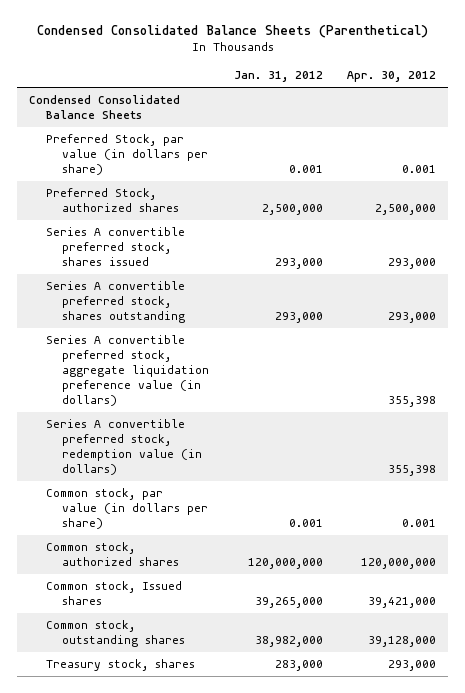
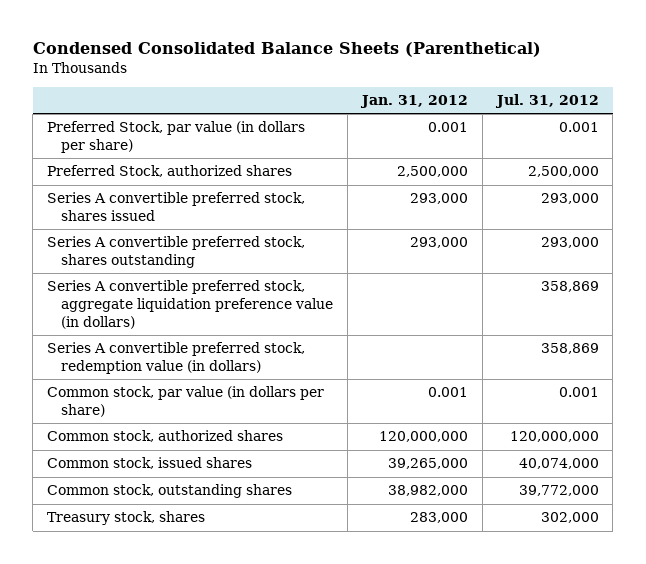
[347,71,437,83] Apr. 30, 2012 -> none
none -> [494,94,599,109] Jul. 31, 2012
[28,95,180,120] Condensed Consolidated Balance Sheets -> none
[45,581,182,606] Common stock, Issued shares -> [47,457,253,470] Common stock, issued shares

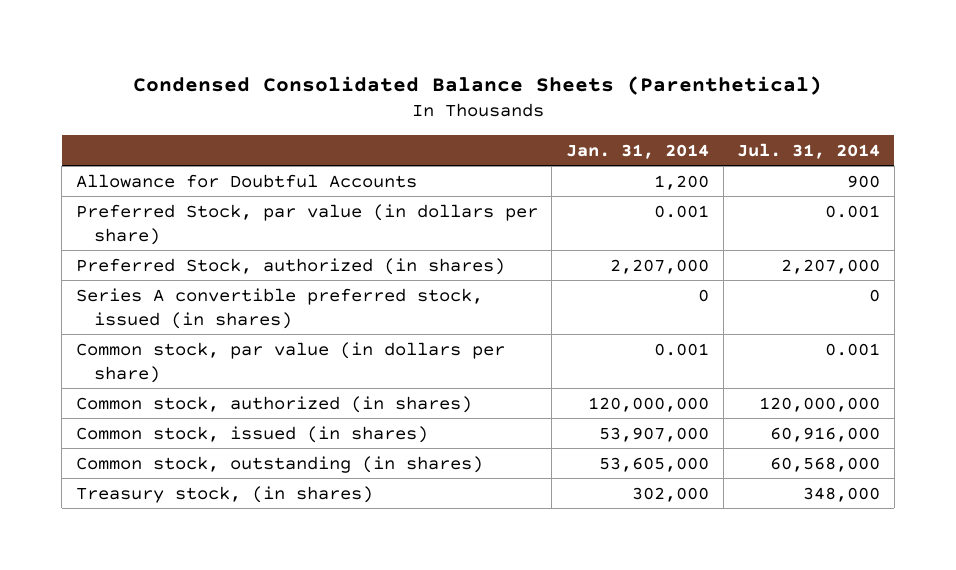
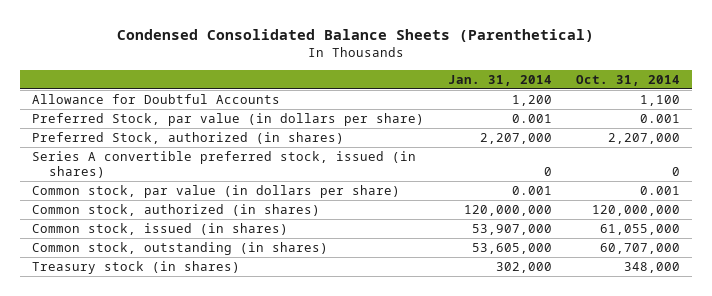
[737,142,881,159] Jul. 31, 2014 -> none
none -> [575,74,680,86] Oct. 31, 2014
[75,485,373,503] Treasury stock, (in shares) -> [32,260,241,274] Treasury stock (in shares)

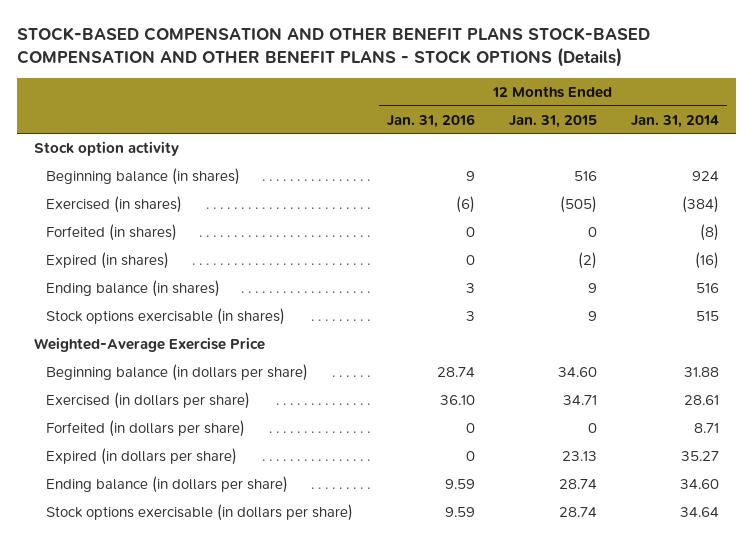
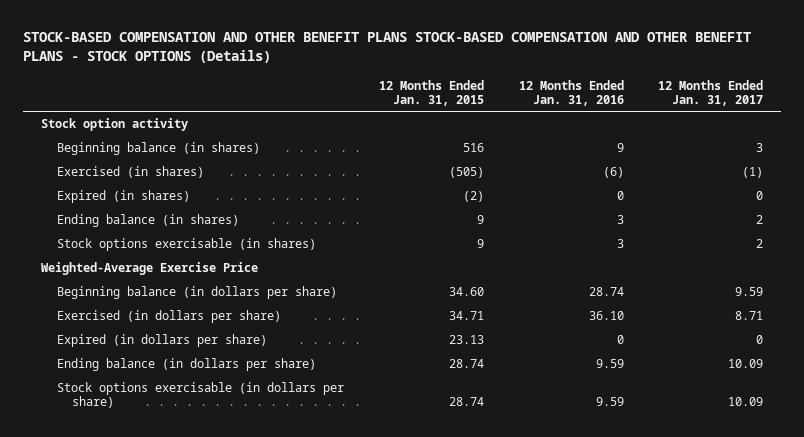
[630,114,719,128] Jan. 31, 2014 -> none
none -> [658,79,764,106] 12 Months Ended Jan. 31, 2017
[46,223,178,241] Forfeited (in shares) -> none
[46,419,246,437] Forfeited (in dollars per share) -> none

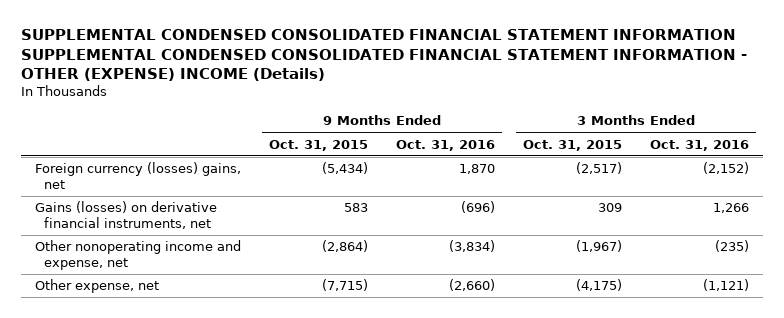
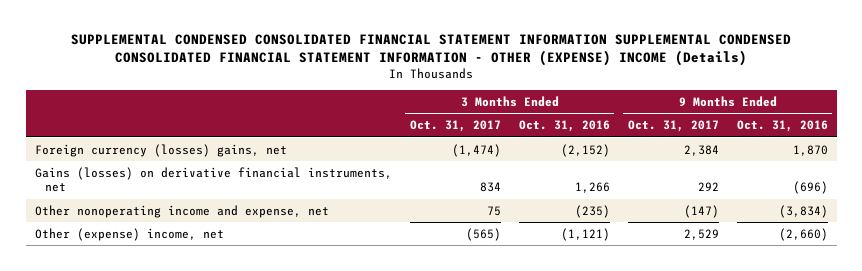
[268,139,368,151] Oct. 31, 2015 -> none
[522,139,622,151] Oct. 31, 2015 -> none
none -> [409,120,501,133] Oct. 31, 2017
none -> [627,120,719,133] Oct. 31, 2017
[34,279,159,294] Other expense, net -> [34,227,224,241] Other (expense) income, net

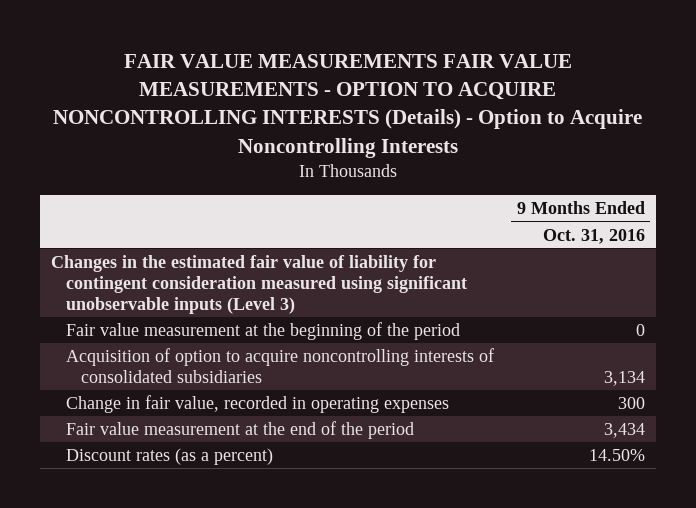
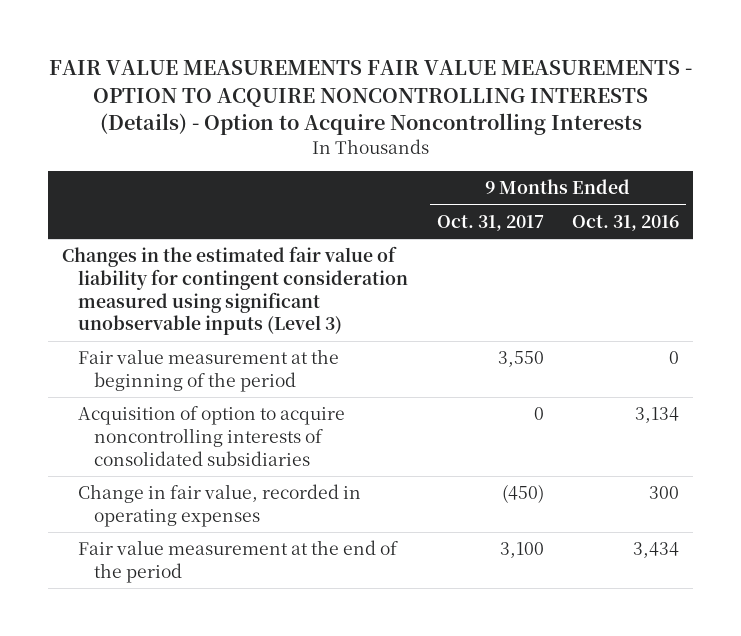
none -> [436,214,544,231] Oct. 31, 2017
[66,448,274,466] Discount rates (as a percent) -> none

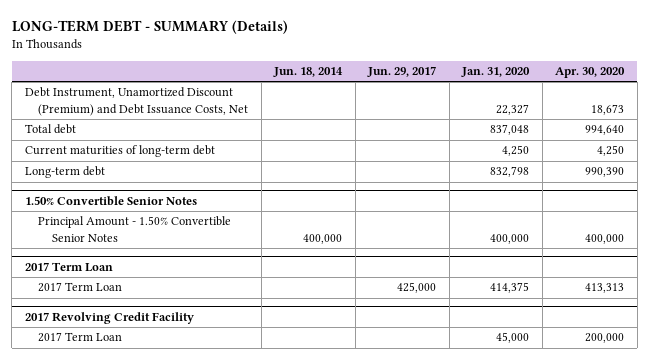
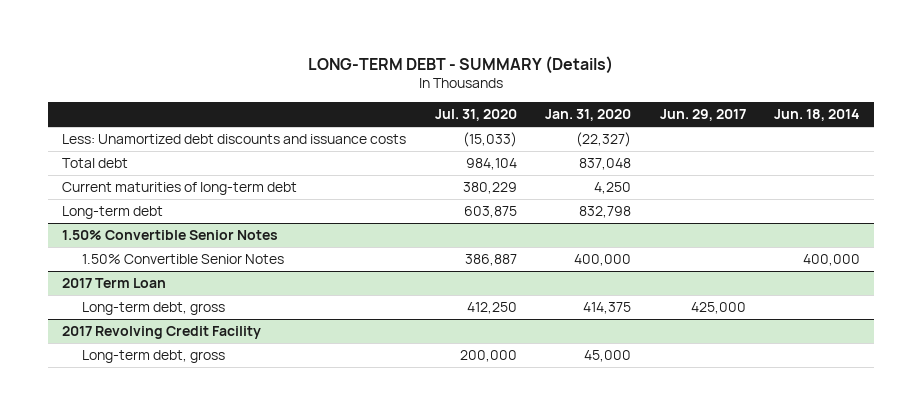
[555,67,626,79] Apr. 30, 2020 -> none
none -> [434,109,517,122] Jul. 31, 2020
[24,87,249,116] Debt Instrument, Unamortized Discount (Premium) and Debt Issuance Costs, Net -> [62,134,407,145] Less: Unamortized debt discounts and issuance costs
[496,103,530,115] 22,327 -> [576,132,632,148] (22,327)
[38,216,232,242] Principal Amount - 1.50% Convertible Senior Notes -> [81,254,284,265] 1.50% Convertible Senior Notes
[38,282,123,293] 2017 Term Loan -> [81,302,225,316] Long-term debt, gross
[38,332,123,343] 2017 Term Loan -> [81,350,225,364] Long-term debt, gross

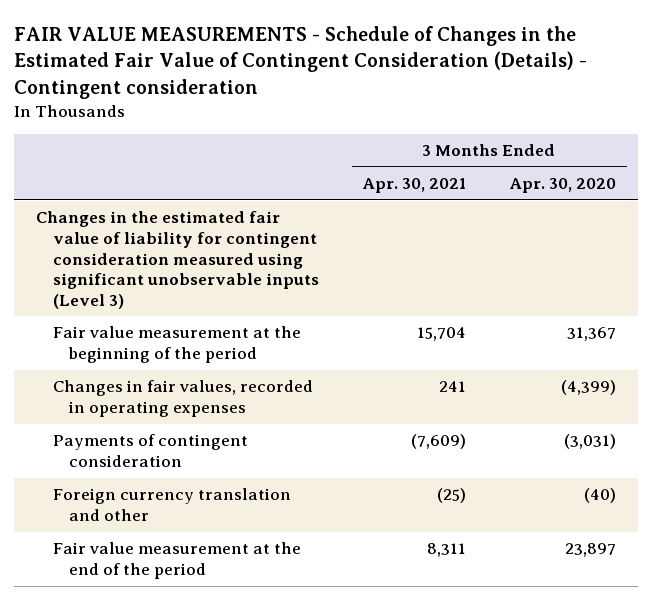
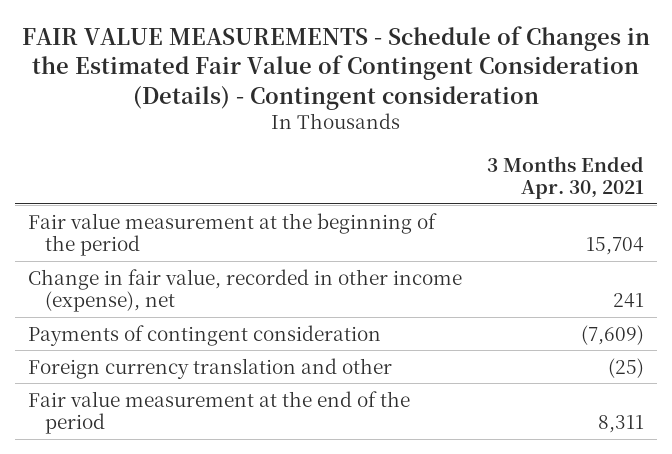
[508,178,616,194] Apr. 30, 2020 -> none
[36,211,319,309] Changes in the estimated fair value of liability for contingent consideration measured using significant unobservable inputs (Level 3) -> none
[52,380,313,418] Changes in fair values, recorded in operating expenses -> [28,268,463,312] Change in fair value, recorded in other income (expense), net

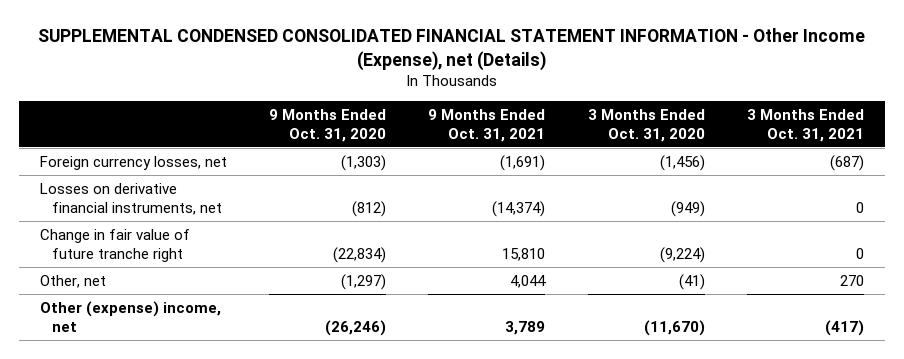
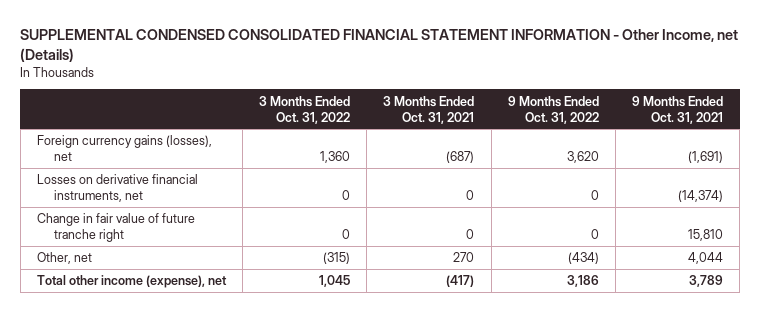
[37,28,865,71] SUPPLEMENTAL CONDENSED CONSOLIDATED FINANCIAL STATEMENT INFORMATION - Other Income (Expense), net (Details) -> [20,28,739,62] SUPPLEMENTAL CONDENSED CONSOLIDATED FINANCIAL STATEMENT INFORMATION - Other Income, net (Details)
[269,108,387,142] 9 Months Ended Oct. 31, 2020 -> none
[587,108,705,142] 3 Months Ended Oct. 31, 2020 -> none
none -> [259,95,351,124] 3 Months Ended Oct. 31, 2022
none -> [507,95,599,124] 9 Months Ended Oct. 31, 2022
[39,155,227,170] Foreign currency losses, net -> [36,135,212,162] Foreign currency gains (losses), net
[39,300,221,332] Other (expense) income, net -> [36,275,227,289] Total other income (expense), net

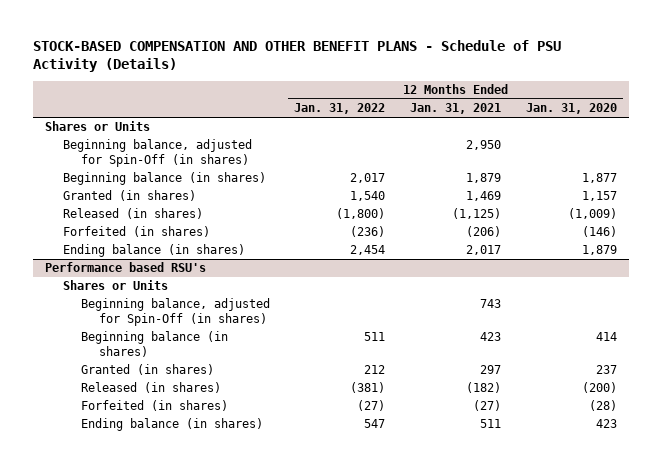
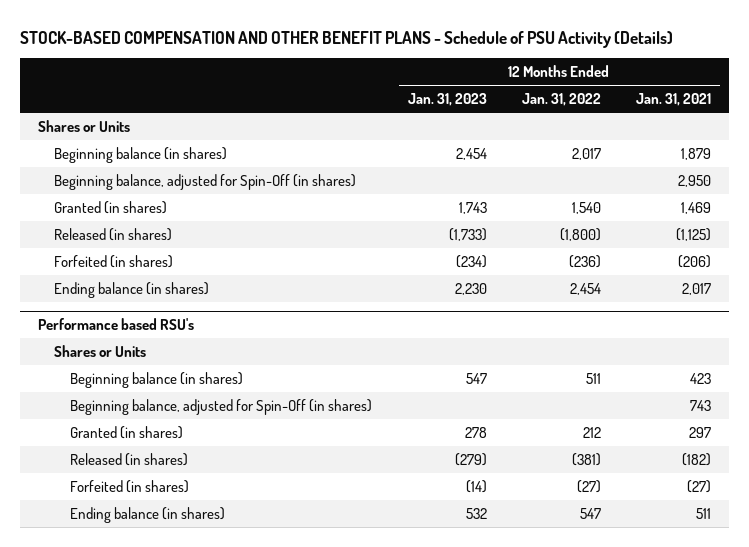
[525,103,617,115] Jan. 31, 2020 -> none
none -> [407,93,487,107] Jan. 31, 2023
[62,139,252,167] Beginning balance, adjusted for Spin-Off (in shares) -> [54,173,357,190] Beginning balance, adjusted for Spin-Off (in shares)
[80,298,270,326] Beginning balance, adjusted for Spin-Off (in shares) -> [70,398,373,415] Beginning balance, adjusted for Spin-Off (in shares)

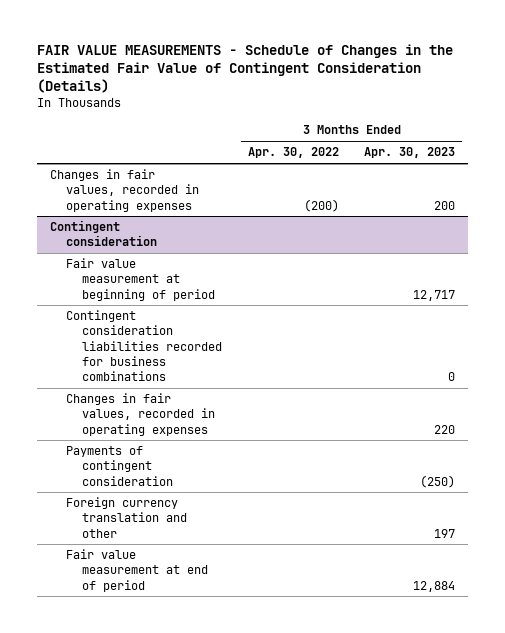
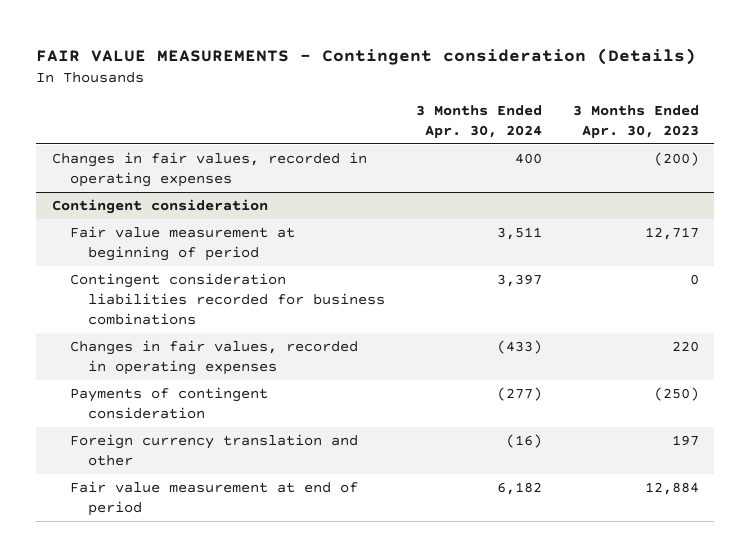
[36,43,453,94] FAIR VALUE MEASUREMENTS - Schedule of Changes in the Estimated Fair Value of Contingent Consideration (Details) -> [36,47,697,65] FAIR VALUE MEASUREMENTS - Contingent consideration (Details)
[247,147,339,159] Apr. 30, 2022 -> none
none -> [416,105,543,139] 3 Months Ended Apr. 30, 2024
[434,200,456,210] 200 -> [653,151,699,166] (200)

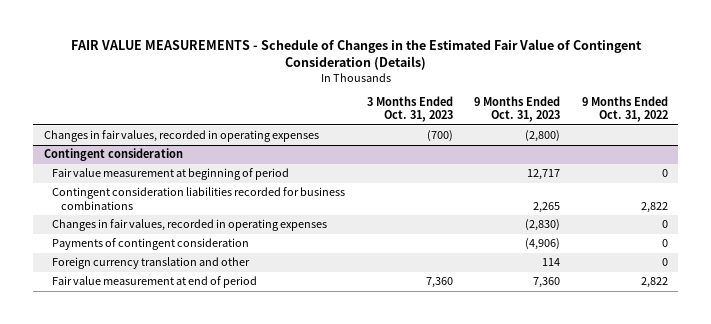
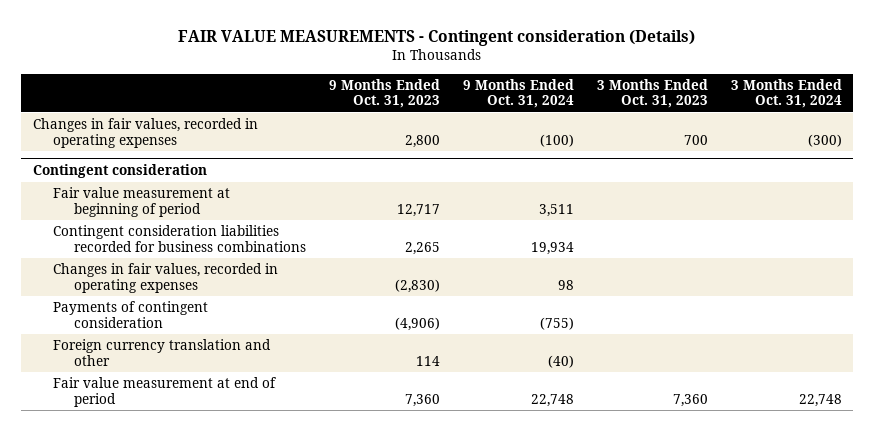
[70,38,642,71] FAIR VALUE MEASUREMENTS - Schedule of Changes in the Estimated Fair Value of Contingent Consideration (Details) -> [178,30,696,47] FAIR VALUE MEASUREMENTS - Contingent consideration (Details)
[581,96,668,123] 9 Months Ended Oct. 31, 2022 -> none
none -> [462,78,574,109] 9 Months Ended Oct. 31, 2024
none -> [730,78,842,109] 3 Months Ended Oct. 31, 2024
[426,130,453,143] (700) -> [683,134,708,145] 700
[525,130,561,143] (2,800) -> [405,134,441,148] 2,800

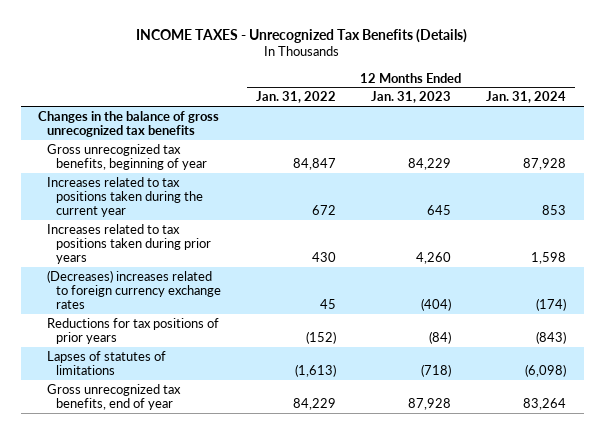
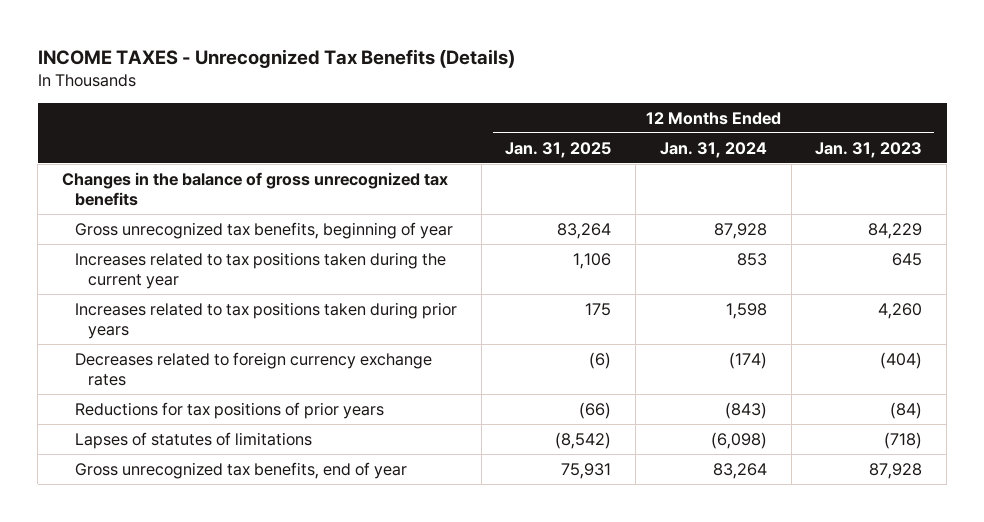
[255,91,336,104] Jan. 31, 2022 -> none
none -> [505,141,612,158] Jan. 31, 2025
[46,269,221,310] (Decreases) increases related to foreign currency exchange rates -> [74,351,432,387] Decreases related to foreign currency exchange rates

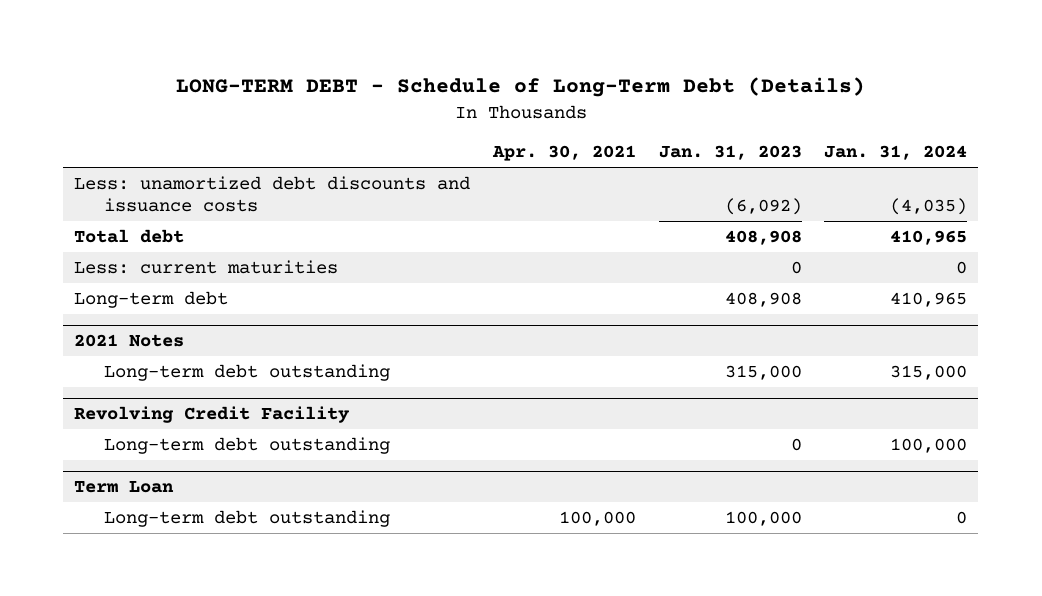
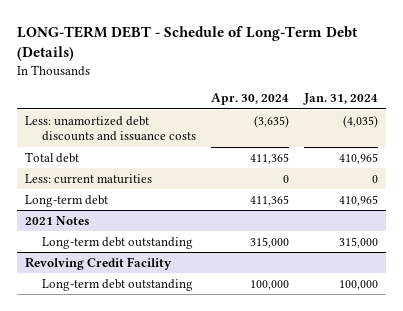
[492,145,637,162] Apr. 30, 2021 -> none
[658,145,802,161] Jan. 31, 2023 -> none
none -> [211,93,290,106] Apr. 30, 2024
[74,480,175,493] Term Loan -> none
[103,509,390,527] Long-term debt outstanding -> none

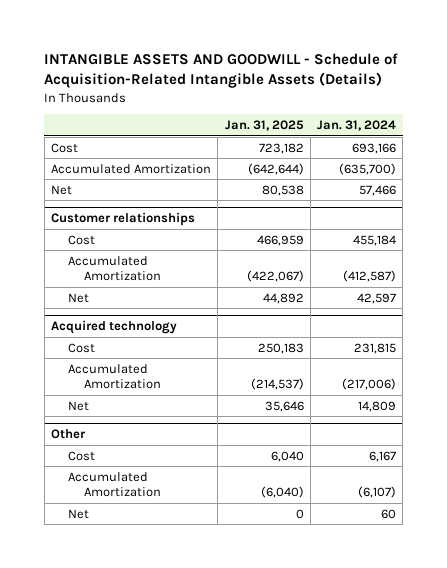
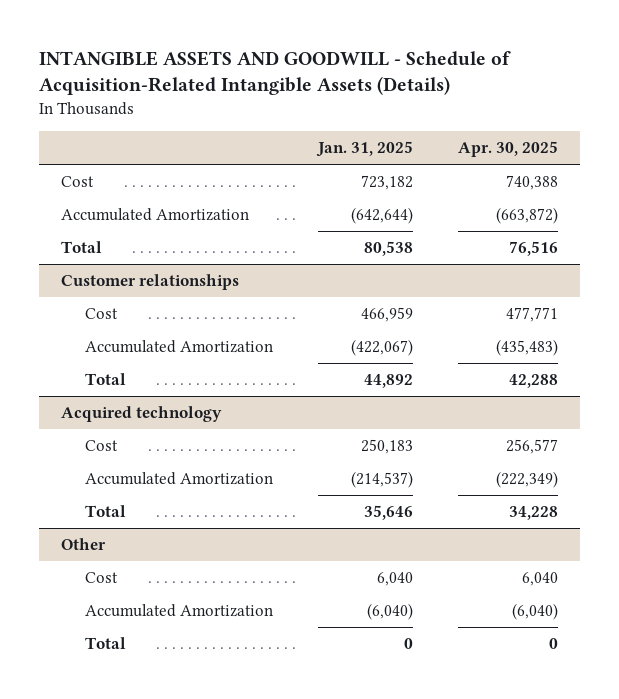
[316,120,396,132] Jan. 31, 2024 -> none
none -> [457,141,558,158] Apr. 30, 2025
[51,184,73,195] Net -> [61,240,103,253] Total
[67,292,89,303] Net -> [85,372,127,385] Total
[67,400,89,411] Net -> [85,504,127,517] Total
[67,508,89,519] Net -> [85,636,127,649] Total

